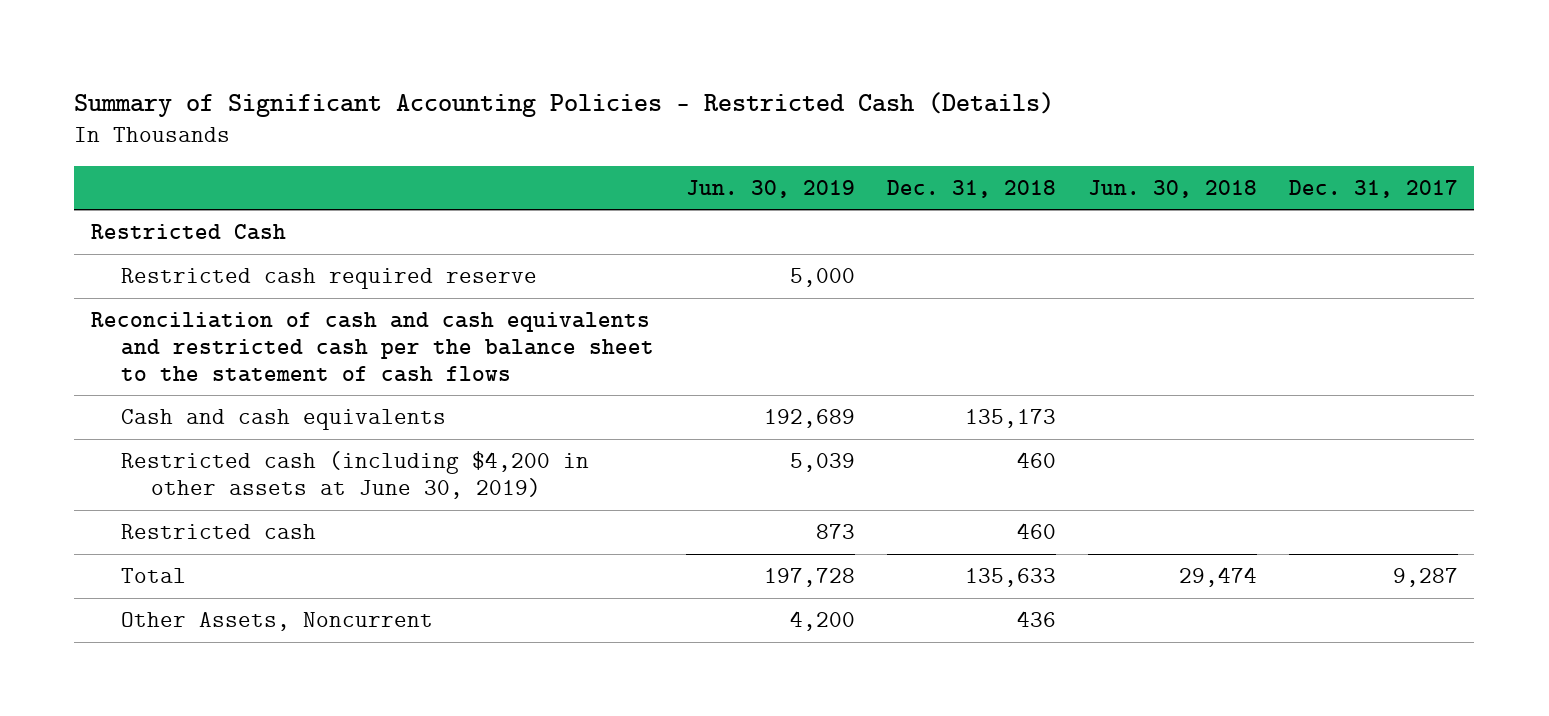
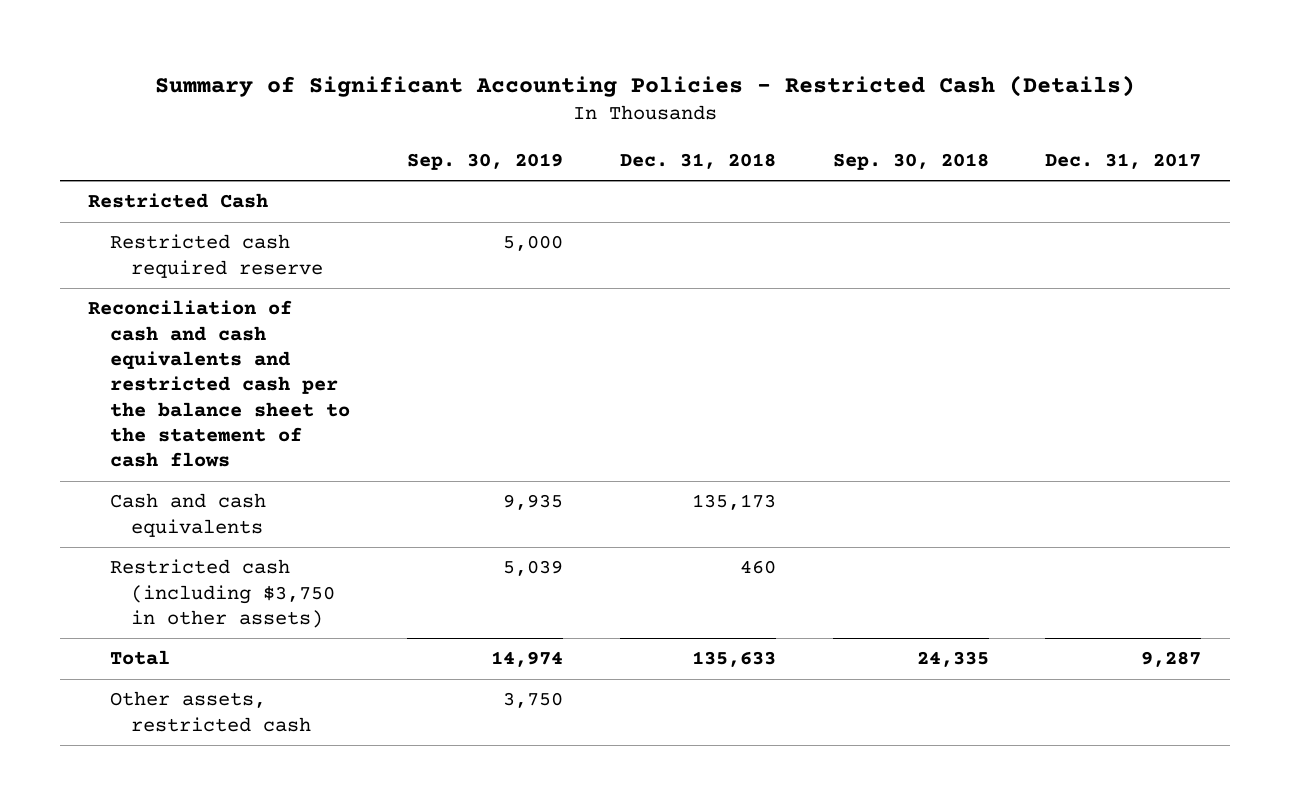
[685,179,855,198] Jun. 30, 2019 -> none
[1088,179,1258,198] Jun. 30, 2018 -> none
none -> [406,153,563,171] Sep. 30, 2019
none -> [832,153,989,171] Sep. 30, 2018
[120,523,316,539] Restricted cash -> none
[120,450,589,499] Restricted cash (including $4,200 in other assets at June 30, 2019) -> [109,559,336,628] Restricted cash (including $3,750 in other assets)
[120,611,433,631] Other Assets, Noncurrent -> none
none -> [109,691,312,732] Other assets, restricted cash

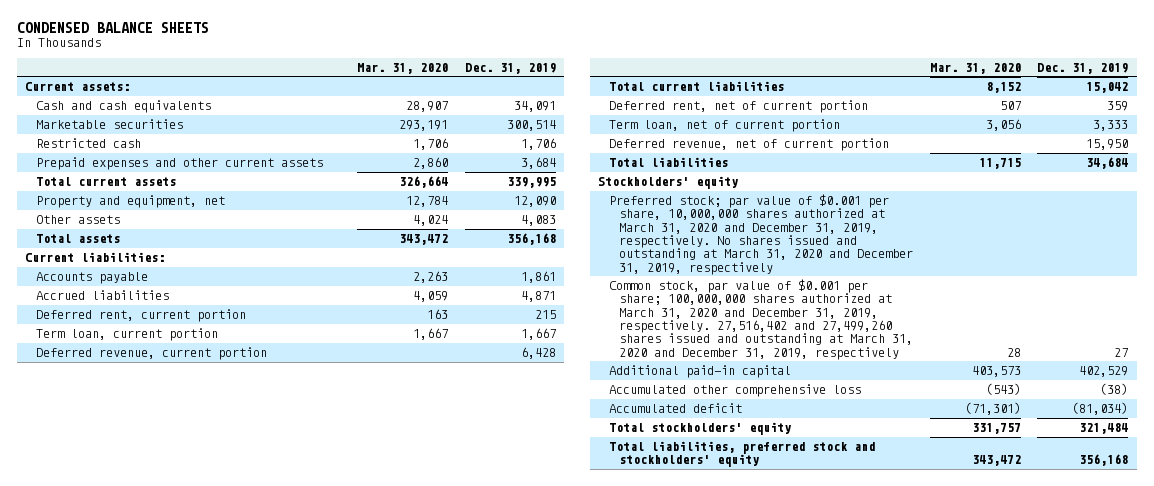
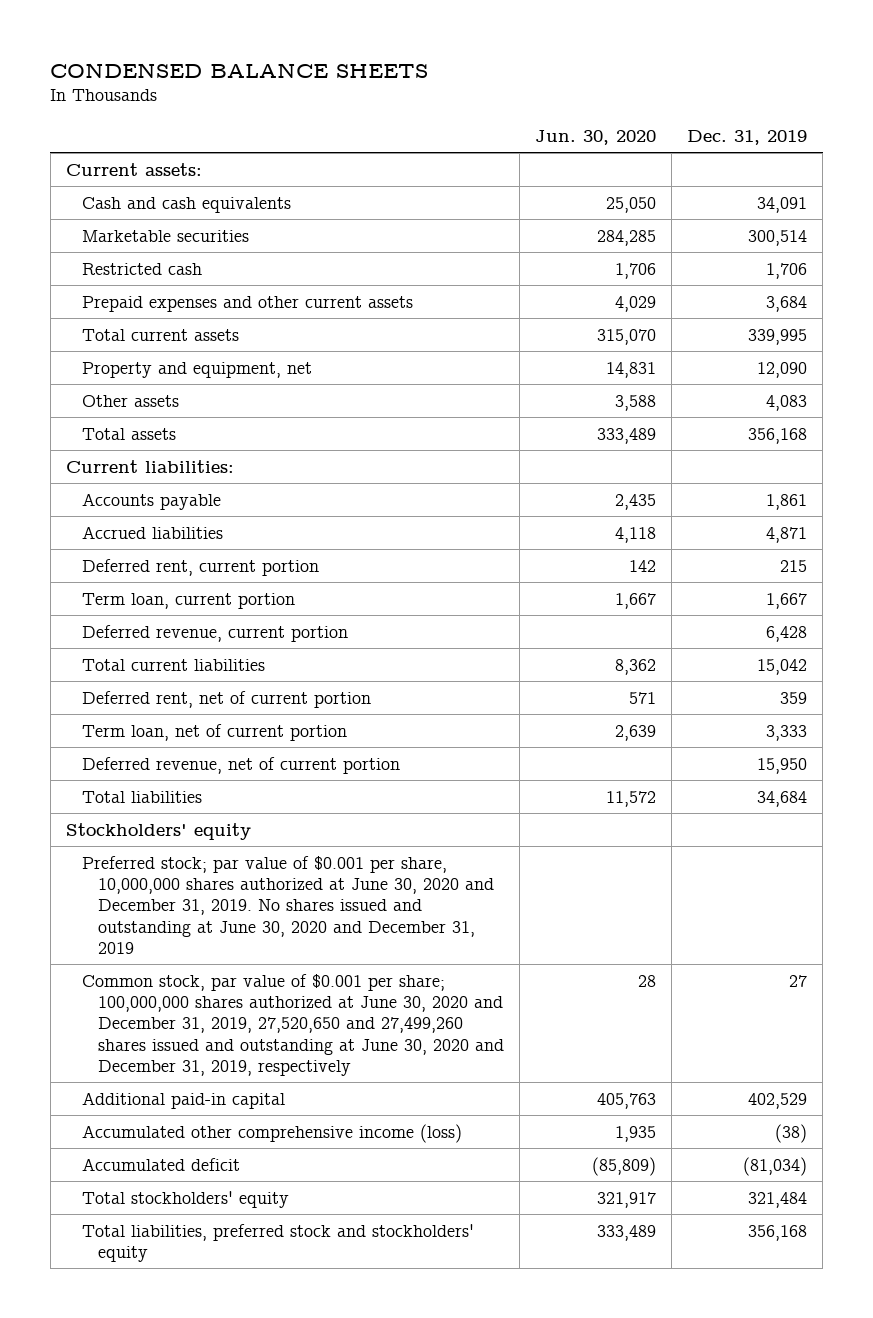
[357,62,449,74] Mar. 31, 2020 -> none
none -> [534,129,656,145] Jun. 30, 2020
[608,194,914,275] Preferred stock; par value of $0.001 per share, 10,000,000 shares authorized at March 31, 2020 and December 31, 2019, respectively. No shares issued and outstanding at March 31, 2020 and December 31, 2019, respectively -> [81,855,494,955] Preferred stock; par value of $0.001 per share, 10,000,000 shares authorized at June 30, 2020 and December 31, 2019. No shares issued and outstanding at June 30, 2020 and December 31, 2019
[608,279,914,360] Common stock, par value of $0.001 per share; 100,000,000 shares authorized at March 31, 2020 and December 31, 2019, respectively. 27,516,402 and 27,499,260 shares issued and outstanding at March 31, 2020 and December 31, 2019, respectively -> [81,973,504,1077] Common stock, par value of $0.001 per share; 100,000,000 shares authorized at June 30, 2020 and December 31, 2019, 27,520,650 and 27,499,260 shares issued and outstanding at June 30, 2020 and December 31, 2019, respectively
[608,384,861,398] Accumulated other comprehensive loss -> [81,1123,462,1143] Accumulated other comprehensive income (loss)

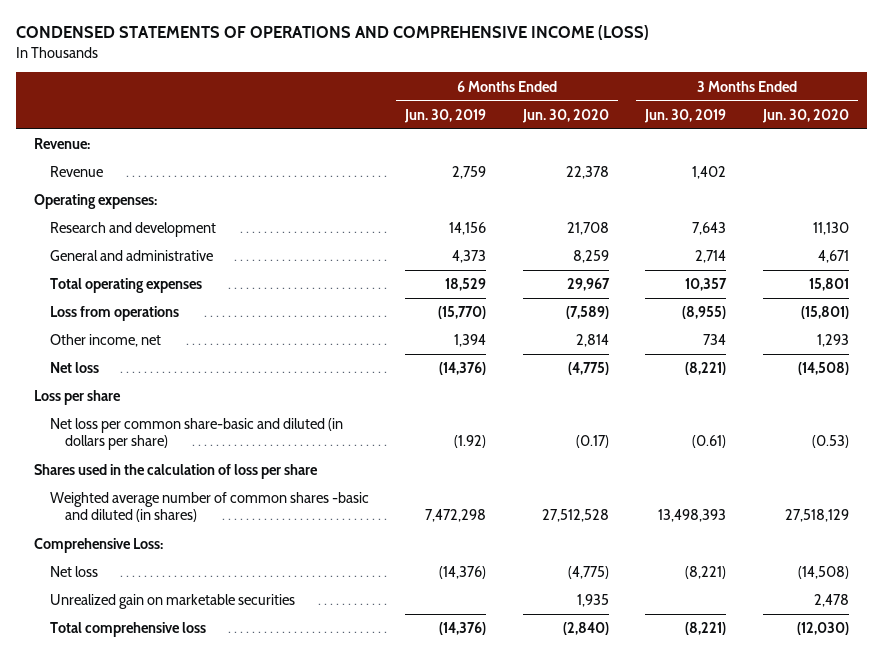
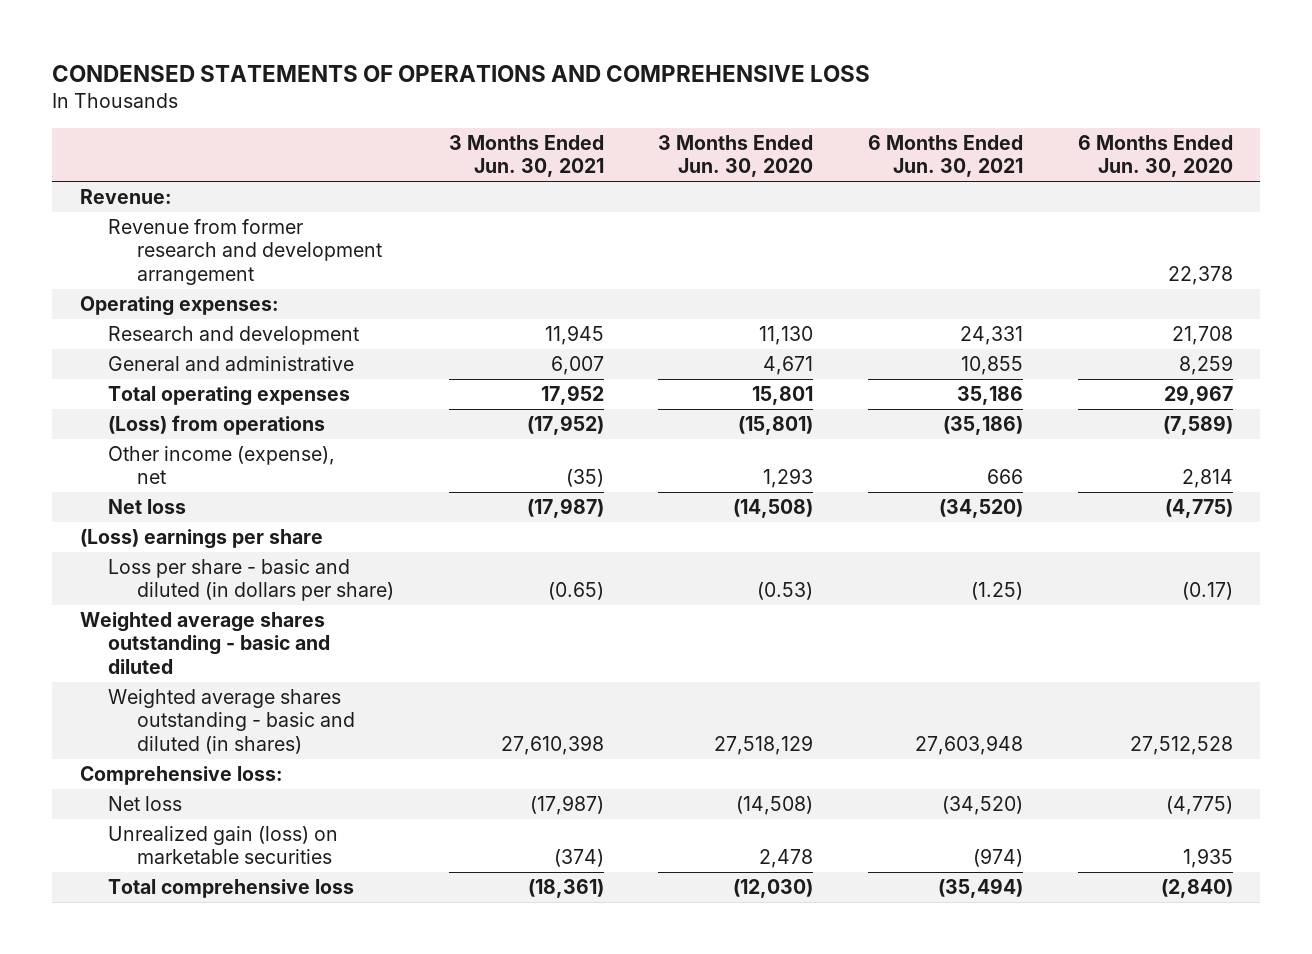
[15,25,649,41] CONDENSED STATEMENTS OF OPERATIONS AND COMPREHENSIVE INCOME (LOSS) -> [52,65,871,83] CONDENSED STATEMENTS OF OPERATIONS AND COMPREHENSIVE LOSS
[404,108,487,123] Jun. 30, 2019 -> none
[644,108,727,123] Jun. 30, 2019 -> none
none -> [448,135,604,178] 3 Months Ended Jun. 30, 2021
none -> [868,135,1024,178] 6 Months Ended Jun. 30, 2021
[49,166,103,178] Revenue -> [108,219,383,285] Revenue from former research and development arrangement
[49,306,179,322] Loss from operations -> [108,415,326,436] (Loss) from operations
[49,334,161,348] Other income, net -> [108,446,336,485] Other income (expense), net
[34,390,122,406] Loss per share -> [79,529,323,550] (Loss) earnings per share
[49,418,343,451] Net loss per common share-basic and diluted (in dollars per share) -> [108,559,395,602] Loss per share - basic and diluted (in dollars per share)
[34,464,319,480] Shares used in the calculation of loss per share -> [79,612,331,674] Weighted average shares outstanding - basic and diluted
[49,492,369,523] Weighted average number of common shares -basic and diluted (in shares) -> [108,689,356,754] Weighted average shares outstanding - basic and diluted (in shares)
[34,538,164,554] Comprehensive Loss: -> [79,766,283,786] Comprehensive loss:
[49,594,295,610] Unrealized gain on marketable securities -> [108,826,339,865] Unrealized gain (loss) on marketable securities

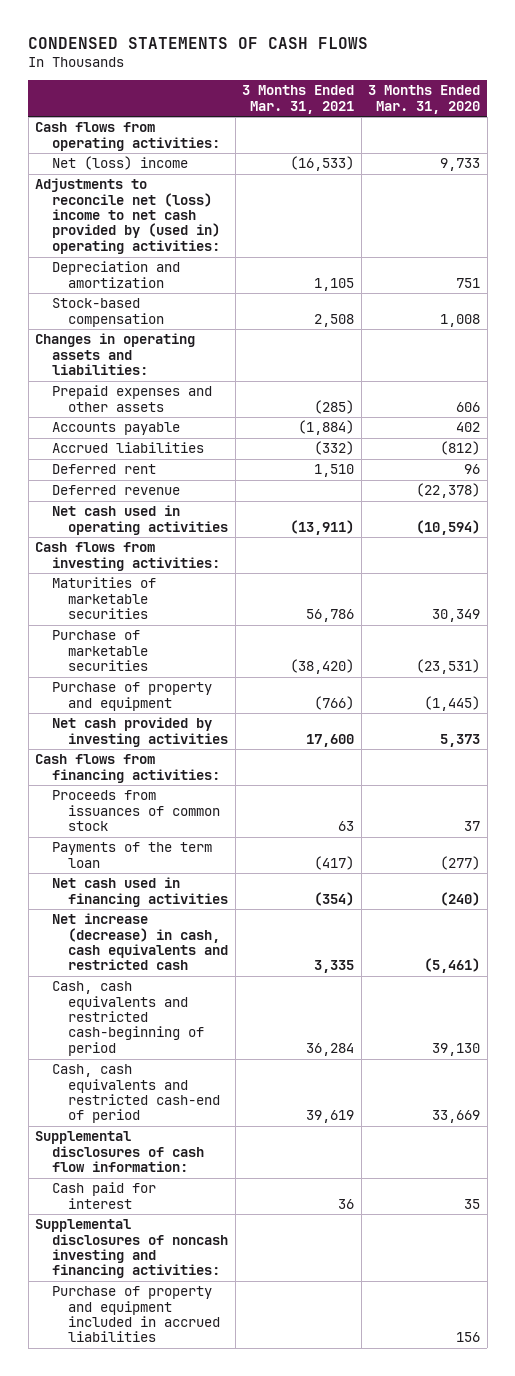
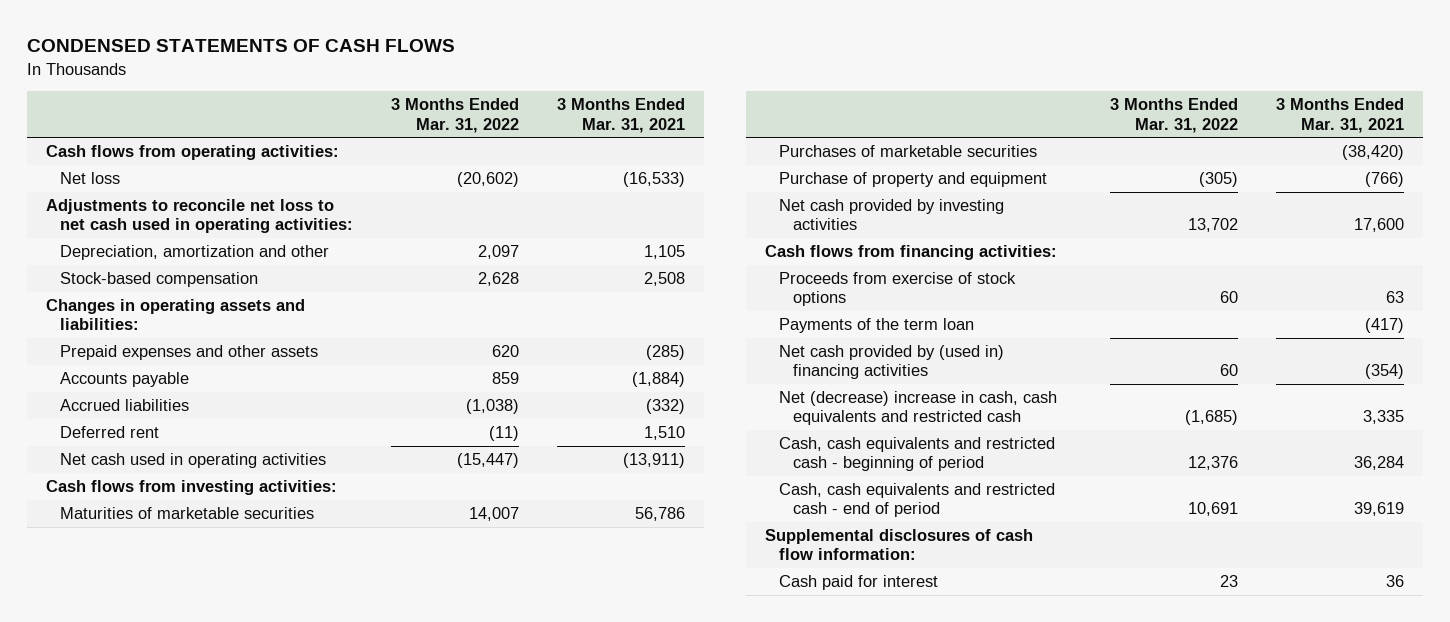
[368,85,481,114] 3 Months Ended Mar. 31, 2020 -> none
none -> [391,98,520,133] 3 Months Ended Mar. 31, 2022
[51,156,188,171] Net (loss) income -> [59,172,120,185] Net loss
[35,178,220,254] Adjustments to reconcile net (loss) income to net cash provided by (used in) operating activities: -> [45,199,353,234] Adjustments to reconcile net loss to net cash used in operating activities:
[51,261,180,288] Depreciation and amortization -> [59,245,329,261] Depreciation, amortization and other
[51,485,180,496] Deferred revenue -> none
[51,630,149,672] Purchase of marketable securities -> [778,145,1037,158] Purchases of marketable securities
[51,790,221,832] Proceeds from issuances of common stock -> [778,272,1016,307] Proceeds from exercise of stock options
[51,877,229,907] Net cash used in financing activities -> [778,345,1004,380] Net cash provided by (used in) financing activities
[51,913,229,971] Net increase (decrease) in cash, cash equivalents and restricted cash -> [778,391,1057,426] Net (decrease) increase in cash, cash equivalents and restricted cash
[51,981,205,1056] Cash, cash equivalents and restricted cash-beginning of period -> [778,437,1055,472] Cash, cash equivalents and restricted cash - beginning of period
[51,1064,221,1124] Cash, cash equivalents and restricted cash-end of period -> [778,483,1055,518] Cash, cash equivalents and restricted cash - end of period
[35,1219,228,1279] Supplemental disclosures of noncash investing and financing activities: -> none
[51,1286,221,1343] Purchase of property and equipment included in accrued liabilities -> none

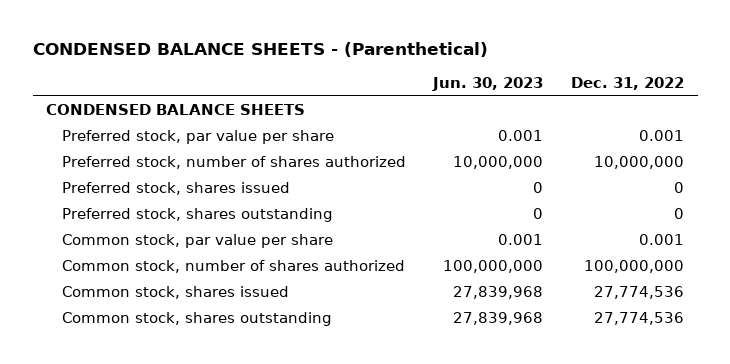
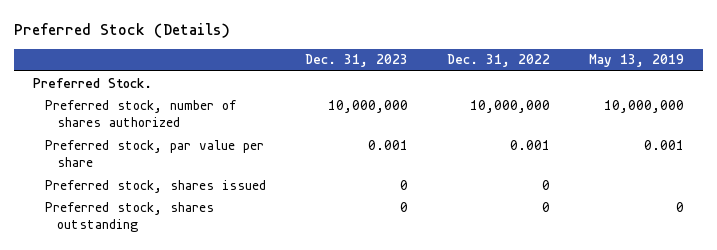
[32,42,488,58] CONDENSED BALANCE SHEETS - (Parenthetical) -> [13,23,230,39] Preferred Stock (Details)
[432,77,544,92] Jun. 30, 2023 -> none
none -> [305,54,409,68] Dec. 31, 2023
none -> [588,54,684,68] May 13, 2019
[46,104,306,116] CONDENSED BALANCE SHEETS -> none
none -> [33,77,153,88] Preferred Stock.
[61,130,334,145] Preferred stock, par value per share -> [45,139,265,168] Preferred stock, par value per share
[61,234,333,249] Common stock, par value per share -> none
[61,260,405,274] Common stock, number of shares authorized -> none
[61,286,289,300] Common stock, shares issued -> none
[61,312,332,327] Common stock, shares outstanding -> none

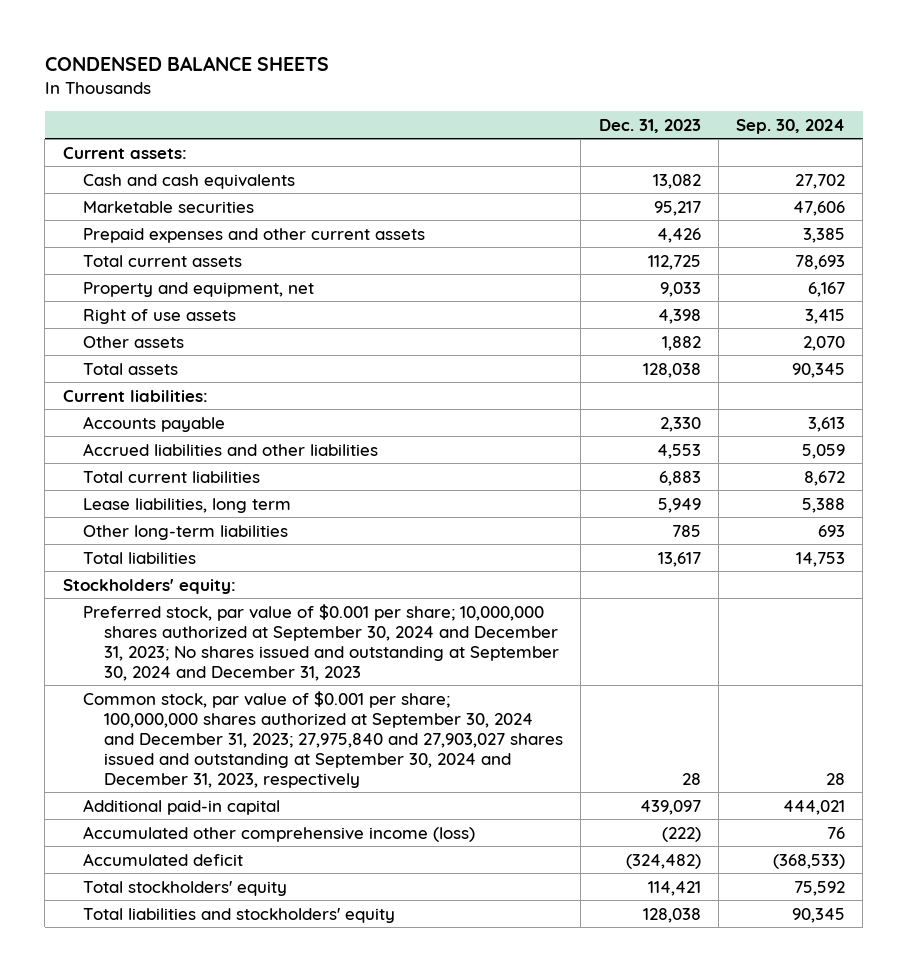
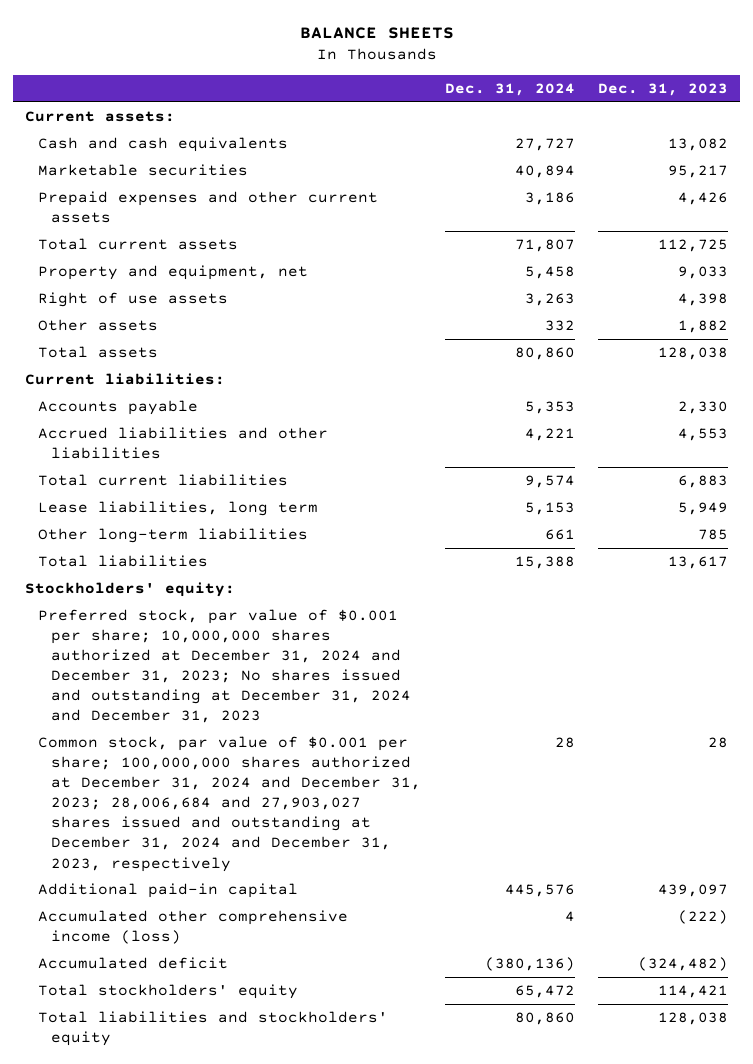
[44,56,329,72] CONDENSED BALANCE SHEETS -> [299,26,454,39] BALANCE SHEETS
[736,118,846,134] Sep. 30, 2024 -> none
none -> [444,82,575,96] Dec. 31, 2024
[83,603,560,681] Preferred stock, par value of $0.001 per share; 10,000,000 shares authorized at September 30, 2024 and December 31, 2023; No shares issued and outstanding at September 30, 2024 and December 31, 2023 -> [38,609,412,724] Preferred stock, par value of $0.001 per share; 10,000,000 shares authorized at December 31, 2024 and December 31, 2023; No shares issued and outstanding at December 31, 2024 and December 31, 2023
[83,690,564,788] Common stock, par value of $0.001 per share; 100,000,000 shares authorized at September 30, 2024 and December 31, 2023; 27,975,840 and 27,903,027 shares issued and outstanding at September 30, 2024 and December 31, 2023, respectively -> [38,736,422,872] Common stock, par value of $0.001 per share; 100,000,000 shares authorized at December 31, 2024 and December 31, 2023; 28,006,684 and 27,903,027 shares issued and outstanding at December 31, 2024 and December 31, 2023, respectively

